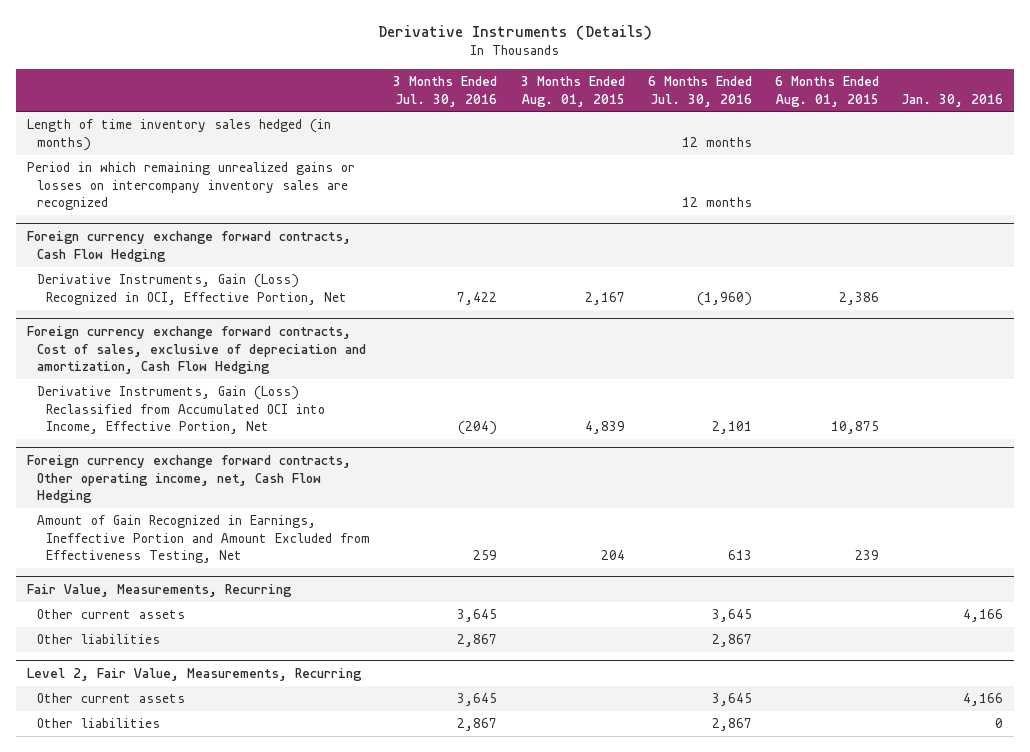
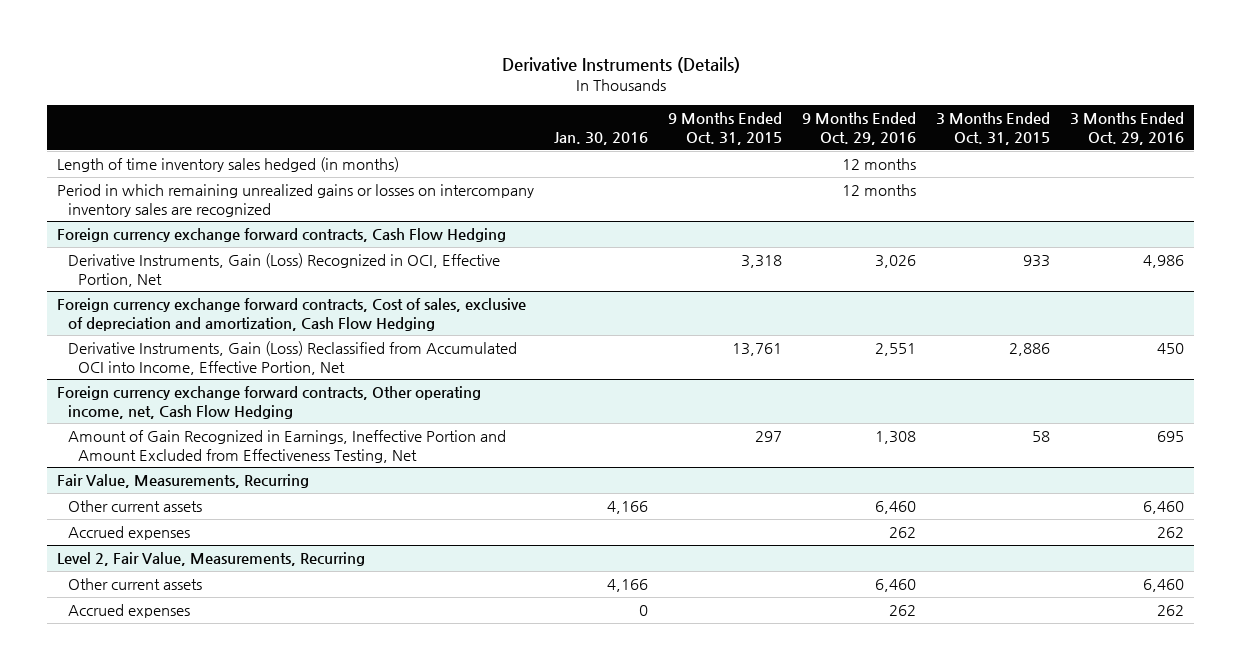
[393,75,498,107] 3 Months Ended Jul. 30, 2016 -> none
[520,75,625,107] 3 Months Ended Aug. 01, 2015 -> none
[647,75,752,107] 6 Months Ended Jul. 30, 2016 -> none
[774,75,879,107] 6 Months Ended Aug. 01, 2015 -> none
none -> [668,112,783,145] 9 Months Ended Oct. 31, 2015
none -> [802,112,917,145] 9 Months Ended Oct. 29, 2016
none -> [936,112,1051,145] 3 Months Ended Oct. 31, 2015
none -> [1070,112,1185,145] 3 Months Ended Oct. 29, 2016
[36,634,160,645] Other liabilities -> [67,526,190,541] Accrued expenses
[36,718,160,729] Other liabilities -> [67,604,190,619] Accrued expenses

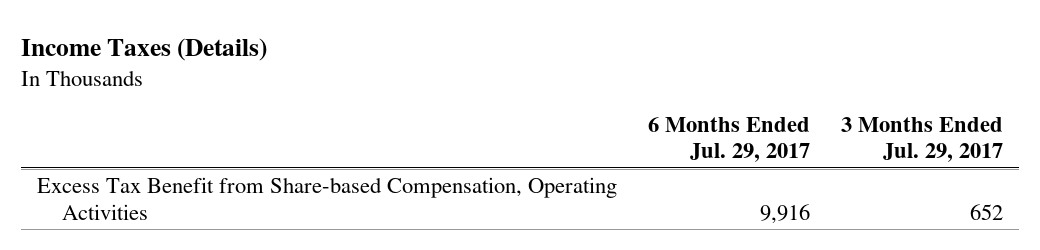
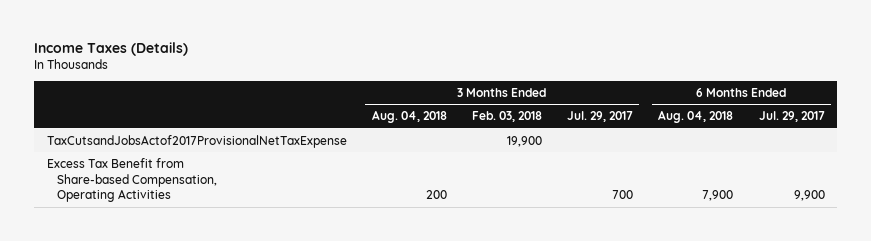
none -> [371,110,447,124] Aug. 04, 2018
none -> [471,111,542,123] Feb. 03, 2018
none -> [658,110,734,124] Aug. 04, 2018
none -> [46,134,347,148] TaxCutsandJobsActof2017ProvisionalNetTaxExpense
[759,203,810,224] 9,916 -> [793,190,825,202] 9,900
[970,203,1004,220] 652 -> [612,190,634,200] 700

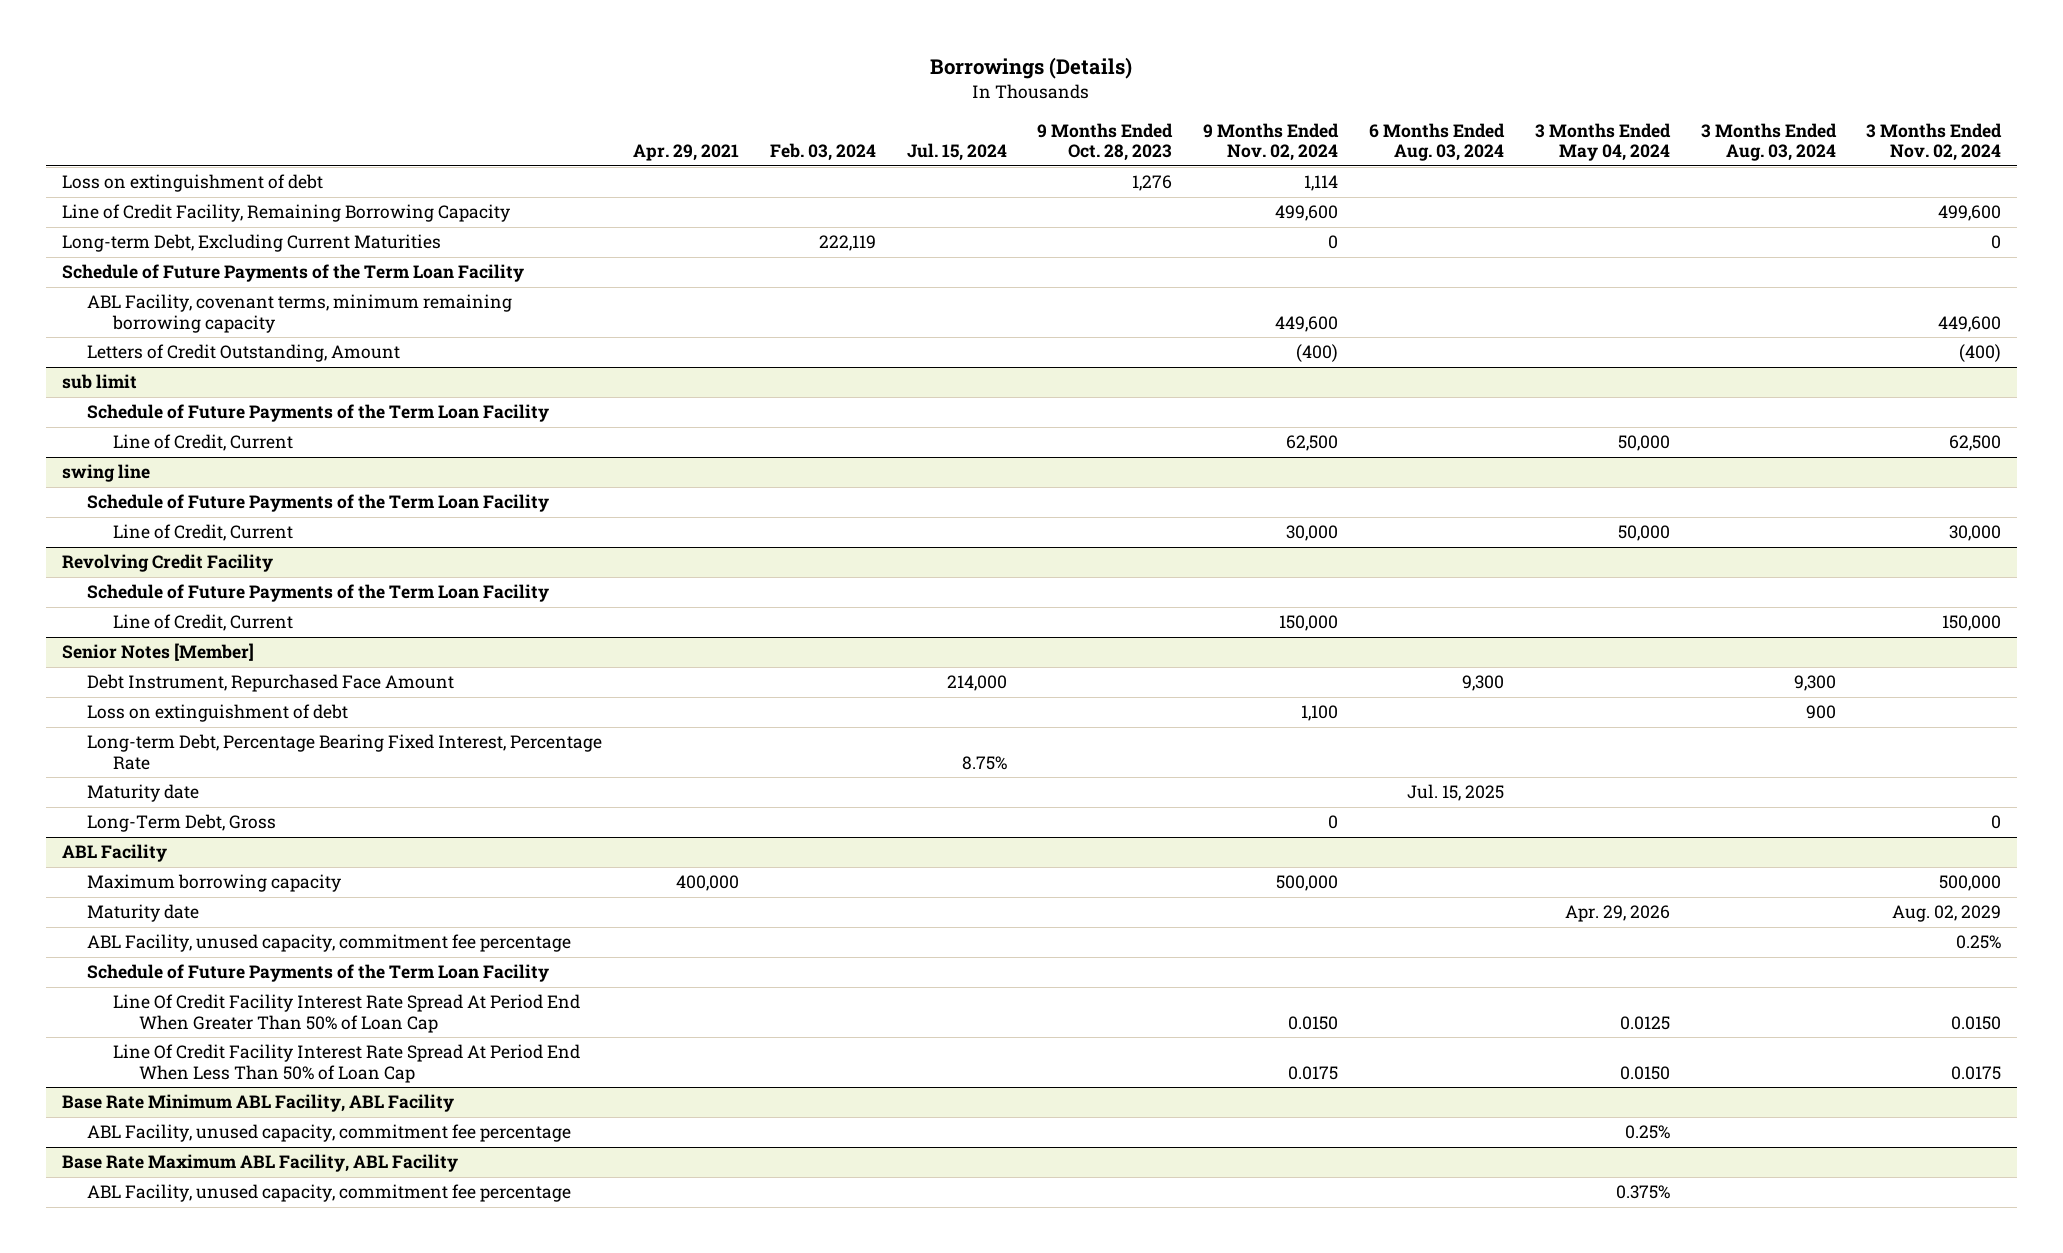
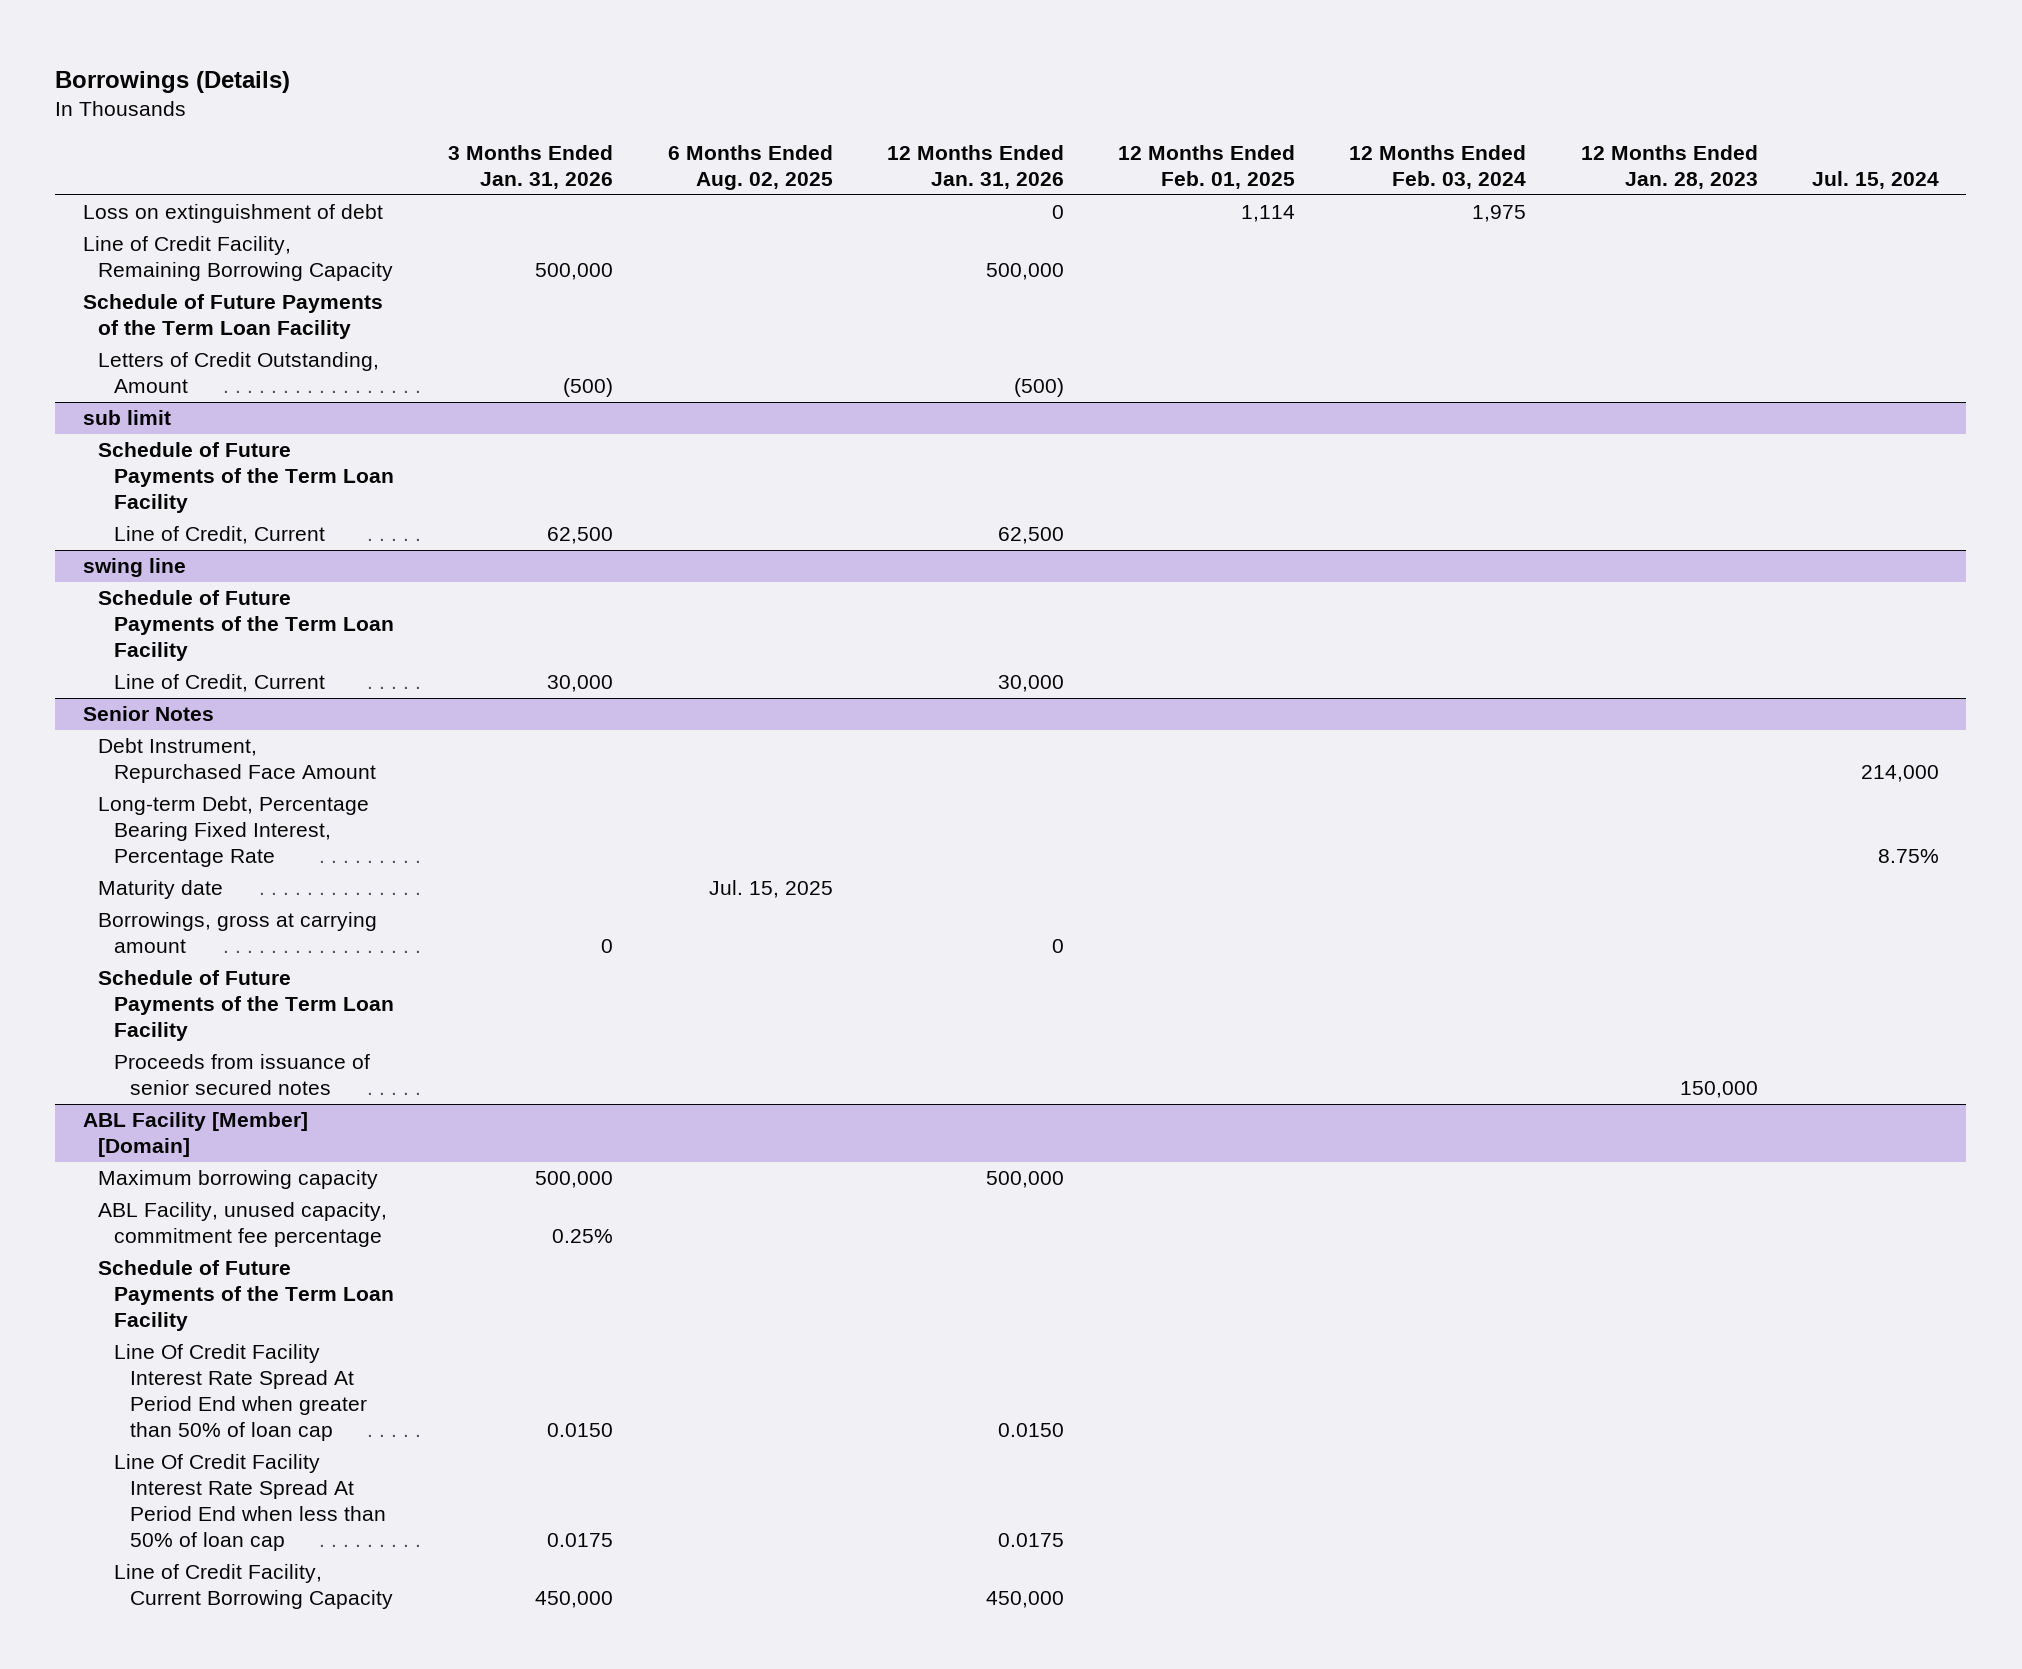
[633,144,740,162] Apr. 29, 2021 -> none
[769,143,876,162] Feb. 03, 2024 -> none
[1037,122,1174,162] 9 Months Ended Oct. 28, 2023 -> none
[1203,122,1340,162] 9 Months Ended Nov. 02, 2024 -> none
[1369,122,1506,162] 6 Months Ended Aug. 03, 2024 -> none
[1534,122,1671,162] 3 Months Ended May 04, 2024 -> none
[1700,122,1837,162] 3 Months Ended Aug. 03, 2024 -> none
[1866,122,2003,162] 3 Months Ended Nov. 02, 2024 -> none
none -> [448,145,614,190] 3 Months Ended Jan. 31, 2026
none -> [667,145,833,191] 6 Months Ended Aug. 02, 2025
none -> [886,145,1064,190] 12 Months Ended Jan. 31, 2026
none -> [1118,145,1296,190] 12 Months Ended Feb. 01, 2025
none -> [1349,145,1527,190] 12 Months Ended Feb. 03, 2024
none -> [1580,145,1758,190] 12 Months Ended Jan. 28, 2023
[61,234,441,253] Long-term Debt, Excluding Current Maturities -> none
[87,294,513,333] ABL Facility, covenant terms, minimum remaining borrowing capacity -> none
[61,554,273,573] Revolving Credit Facility -> none
[87,584,550,603] Schedule of Future Payments of the Term Loan Facility -> none
[113,614,294,632] Line of Credit, Current -> none
[61,643,254,662] Senior Notes [Member] -> [82,706,214,722] Senior Notes
[87,704,349,723] Loss on extinguishment of debt -> none
[87,814,277,833] Long-Term Debt, Gross -> [98,912,378,954] Borrowings, gross at carrying amount
none -> [98,970,394,1042] Schedule of Future Payments of the Term Loan Facility
none -> [113,1054,370,1096] Proceeds from issuance of senior secured notes
[61,844,167,863] ABL Facility -> [82,1112,308,1158] ABL Facility [Member] [Domain]
[87,904,200,923] Maturity date -> none
[61,1094,454,1113] Base Rate Minimum ABL Facility, ABL Facility -> none
[87,1124,572,1143] ABL Facility, unused capacity, commitment fee percentage -> none
[61,1154,458,1173] Base Rate Maximum ABL Facility, ABL Facility -> none
[87,1184,572,1203] ABL Facility, unused capacity, commitment fee percentage -> none
[113,994,581,1033] Line Of Credit Facility Interest Rate Spread At Period End When Greater Than 50% of Loan Cap -> [113,1344,367,1442] Line Of Credit Facility Interest Rate Spread At Period End when greater than 50% of loan cap
[113,1044,581,1083] Line Of Credit Facility Interest Rate Spread At Period End When Less Than 50% of Loan Cap -> [113,1454,386,1552] Line Of Credit Facility Interest Rate Spread At Period End when less than 50% of loan cap
none -> [113,1564,393,1610] Line of Credit Facility, Current Borrowing Capacity

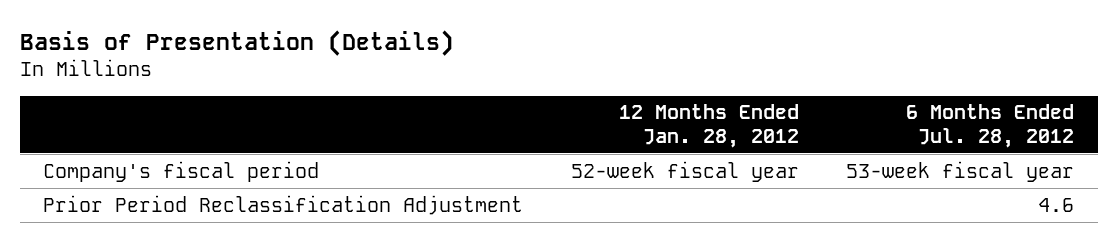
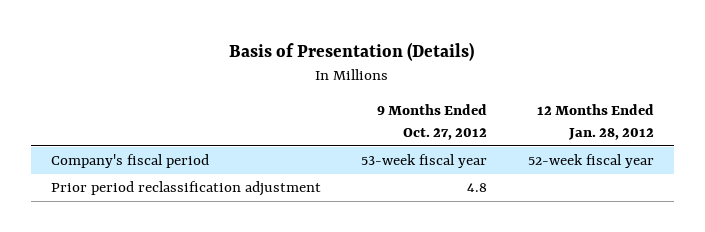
[906,104,1075,148] 6 Months Ended Jul. 28, 2012 -> none
none -> [377,104,488,141] 9 Months Ended Oct. 27, 2012
[43,194,524,215] Prior Period Reclassification Adjustment -> [51,181,322,197] Prior period reclassification adjustment

